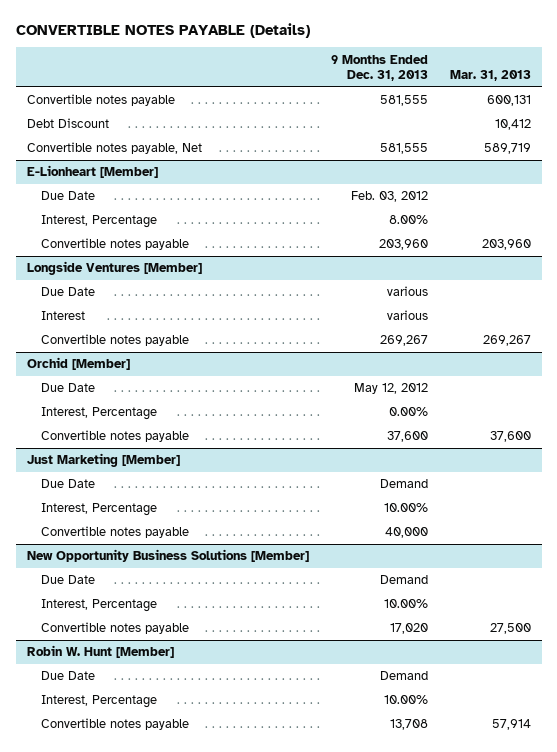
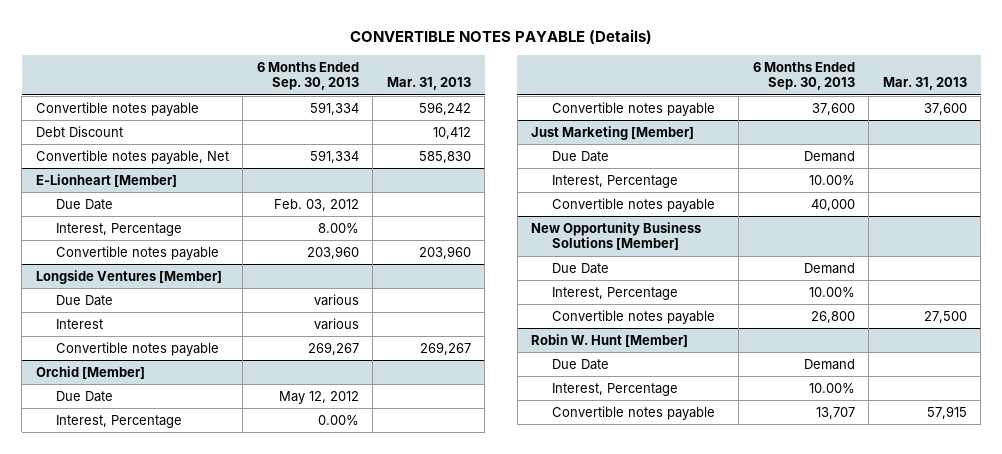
[330,54,428,82] 9 Months Ended Dec. 31, 2013 -> none
none -> [256,62,359,91] 6 Months Ended Sep. 30, 2013
[486,95,531,107] 600,131 -> [418,101,471,115] 596,242
[483,143,531,155] 589,719 -> [418,150,471,163] 585,830
[491,719,531,731] 57,914 -> [926,405,967,419] 57,915

